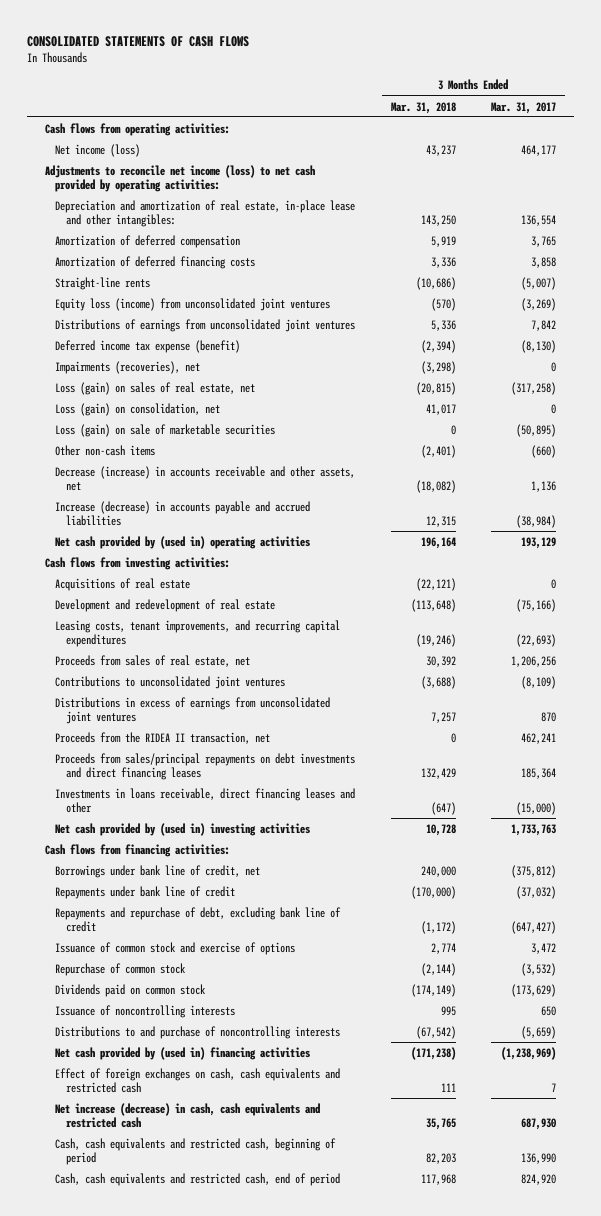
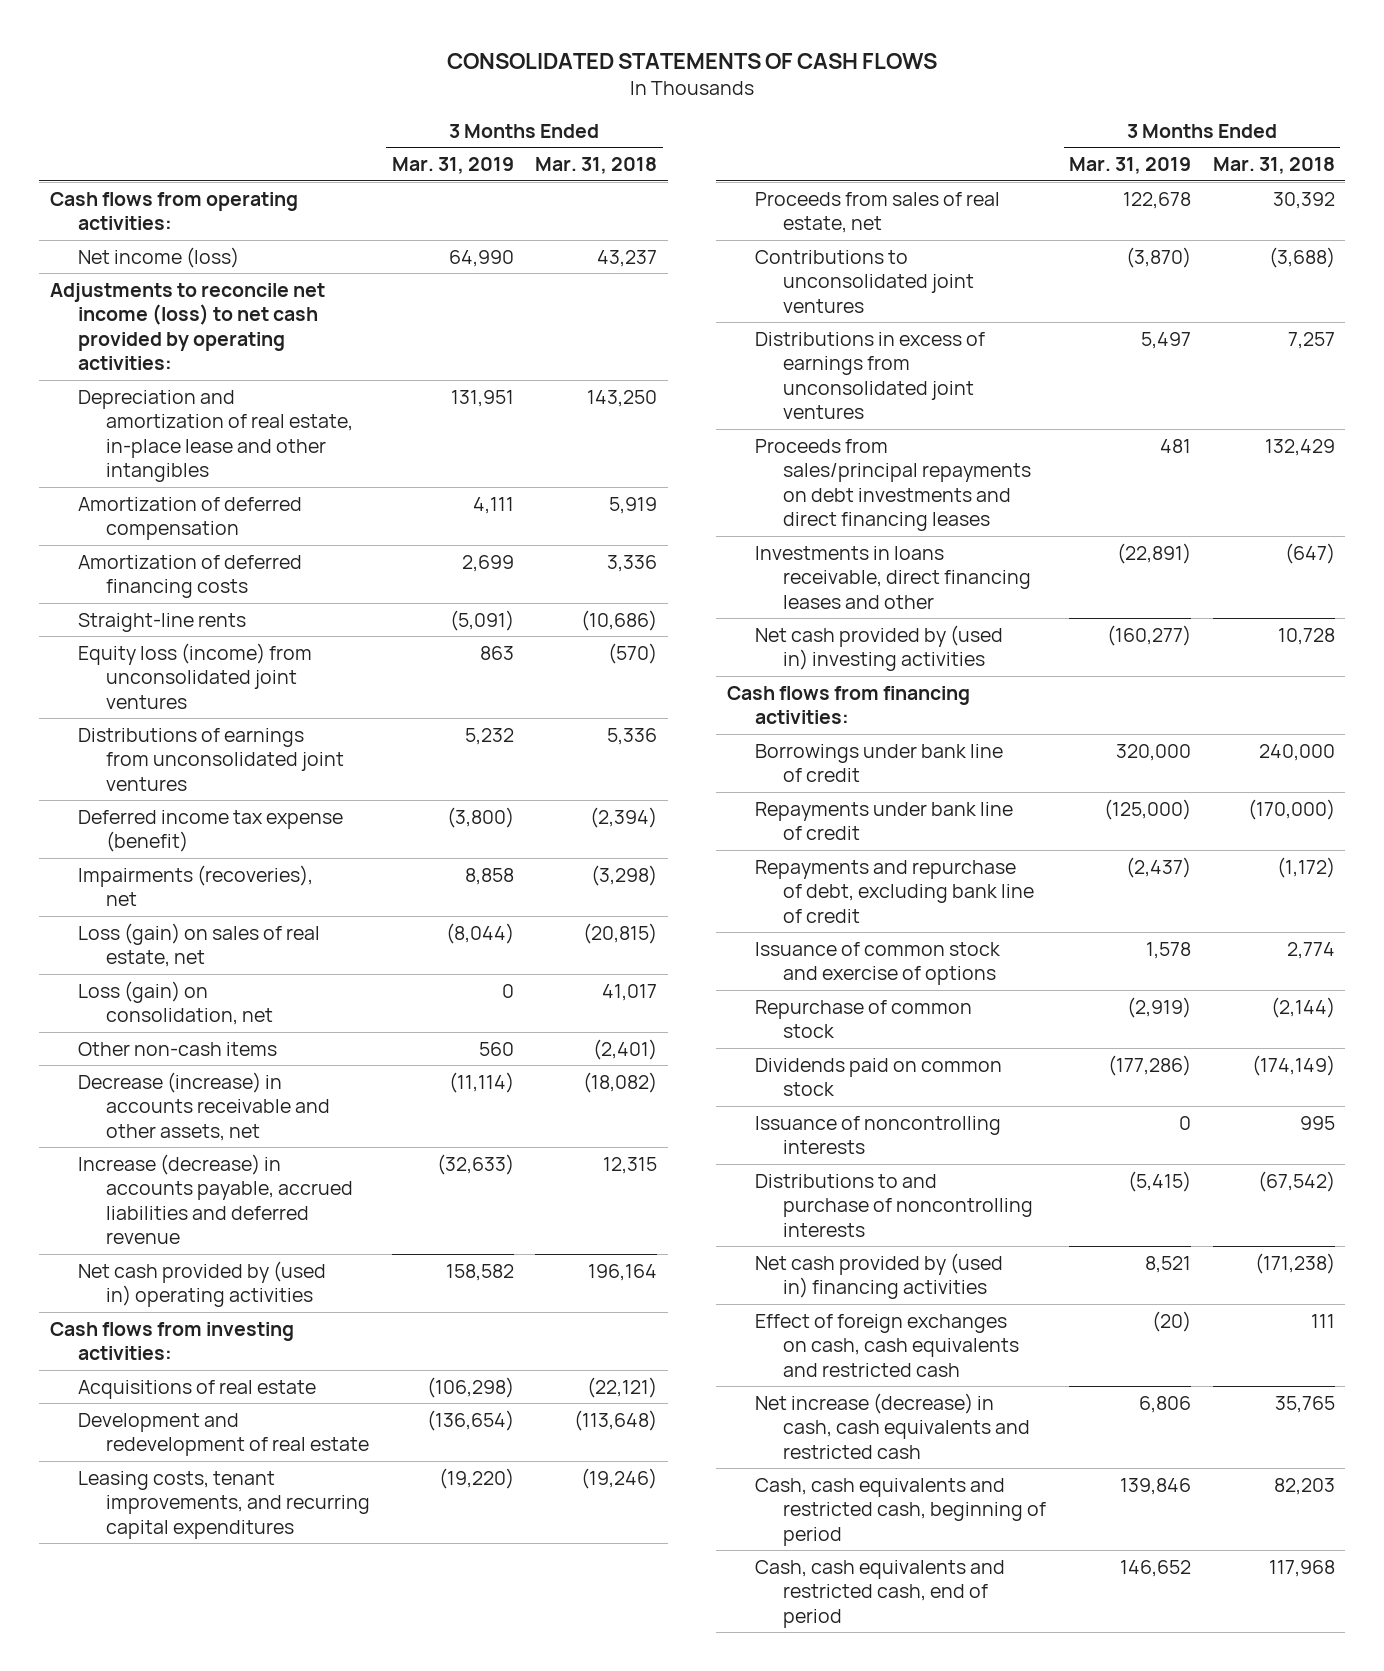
[491,101,557,114] Mar. 31, 2017 -> none
none -> [391,157,514,175] Mar. 31, 2019
[55,199,356,227] Depreciation and amortization of real estate, in-place lease and other intangibles: -> [77,389,354,483] Depreciation and amortization of real estate, in-place lease and other intangibles
[55,423,276,437] Loss (gain) on sale of marketable securities -> none
[55,500,311,526] Increase (decrease) in accounts payable and accrued liabilities -> [77,1153,354,1245] Increase (decrease) in accounts payable, accrued liabilities and deferred revenue
[55,731,271,744] Proceeds from the RIDEA II transaction, net -> none
[55,864,261,878] Borrowings under bank line of credit, net -> [755,743,1004,783] Borrowings under bank line of credit

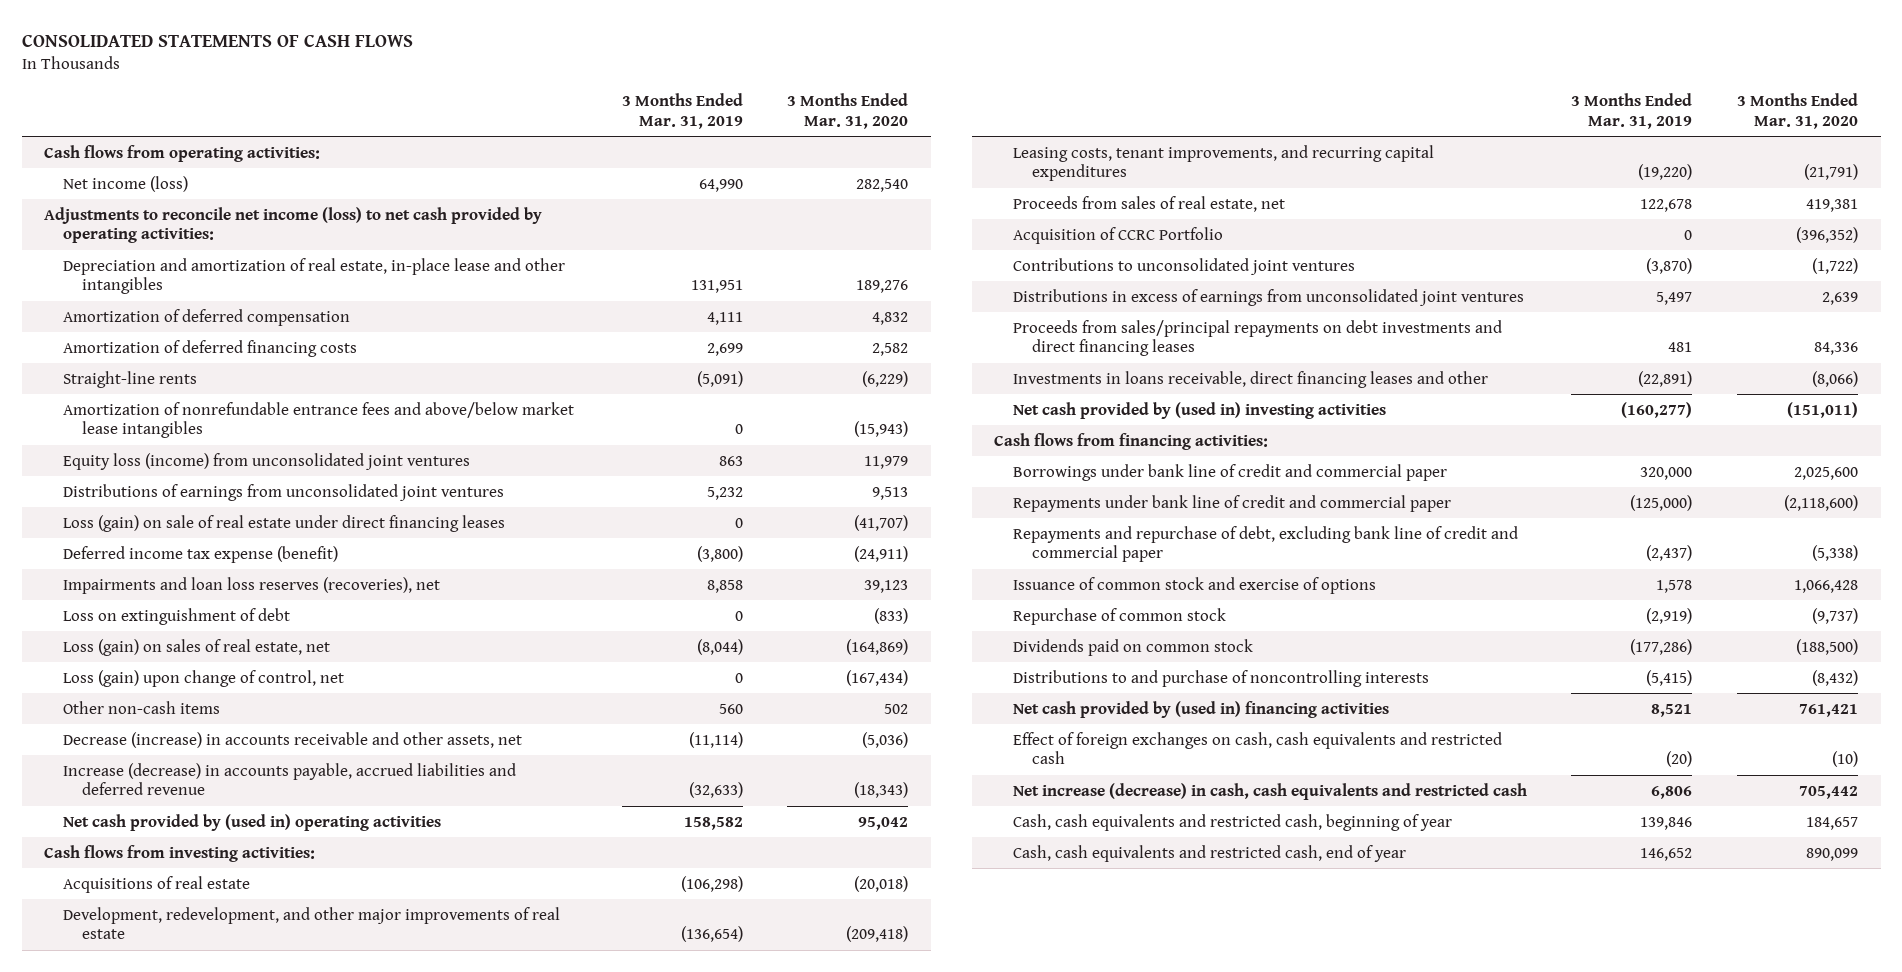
[535,157,658,175] Mar. 31, 2018 -> none
none -> [787,93,909,129] 3 Months Ended Mar. 31, 2020
none -> [62,401,574,439] Amortization of nonrefundable entrance fees and above/below market lease intangibles
none -> [62,514,505,532] Loss (gain) on sale of real estate under direct financing leases
[77,864,313,907] Impairments (recoveries), net -> [62,576,440,594] Impairments and loan loss reserves (recoveries), net
none -> [62,607,290,625] Loss on extinguishment of debt
[77,980,274,1026] Loss (gain) on consolidation, net -> none
none -> [62,669,344,687] Loss (gain) upon change of control, net
[77,1412,370,1457] Development and redevelopment of real estate -> [62,906,560,940] Development, redevelopment, and other major improvements of real estate
none -> [1012,226,1223,244] Acquisition of CCRC Portfolio
[755,743,1004,783] Borrowings under bank line of credit -> [1012,463,1447,481] Borrowings under bank line of credit and commercial paper
[755,801,1014,841] Repayments under bank line of credit -> [1012,494,1451,512] Repayments under bank line of credit and commercial paper
[755,859,1035,923] Repayments and repurchase of debt, excluding bank line of credit -> [1012,525,1518,563] Repayments and repurchase of debt, excluding bank line of credit and commercial paper
[755,1115,1002,1155] Issuance of noncontrolling interests -> none
[755,1477,1047,1546] Cash, cash equivalents and restricted cash, beginning of period -> [1012,813,1452,831] Cash, cash equivalents and restricted cash, beginning of year
[755,1559,1006,1628] Cash, cash equivalents and restricted cash, end of period -> [1012,844,1406,862] Cash, cash equivalents and restricted cash, end of year

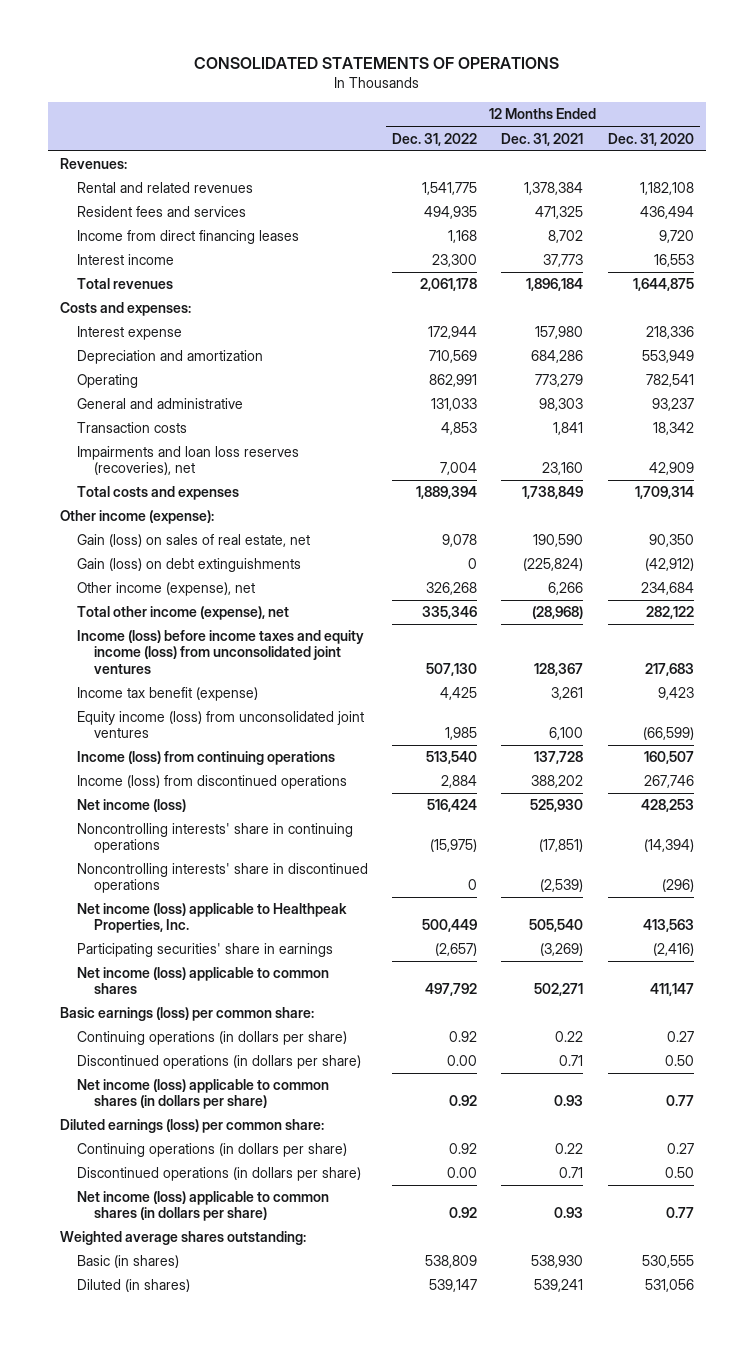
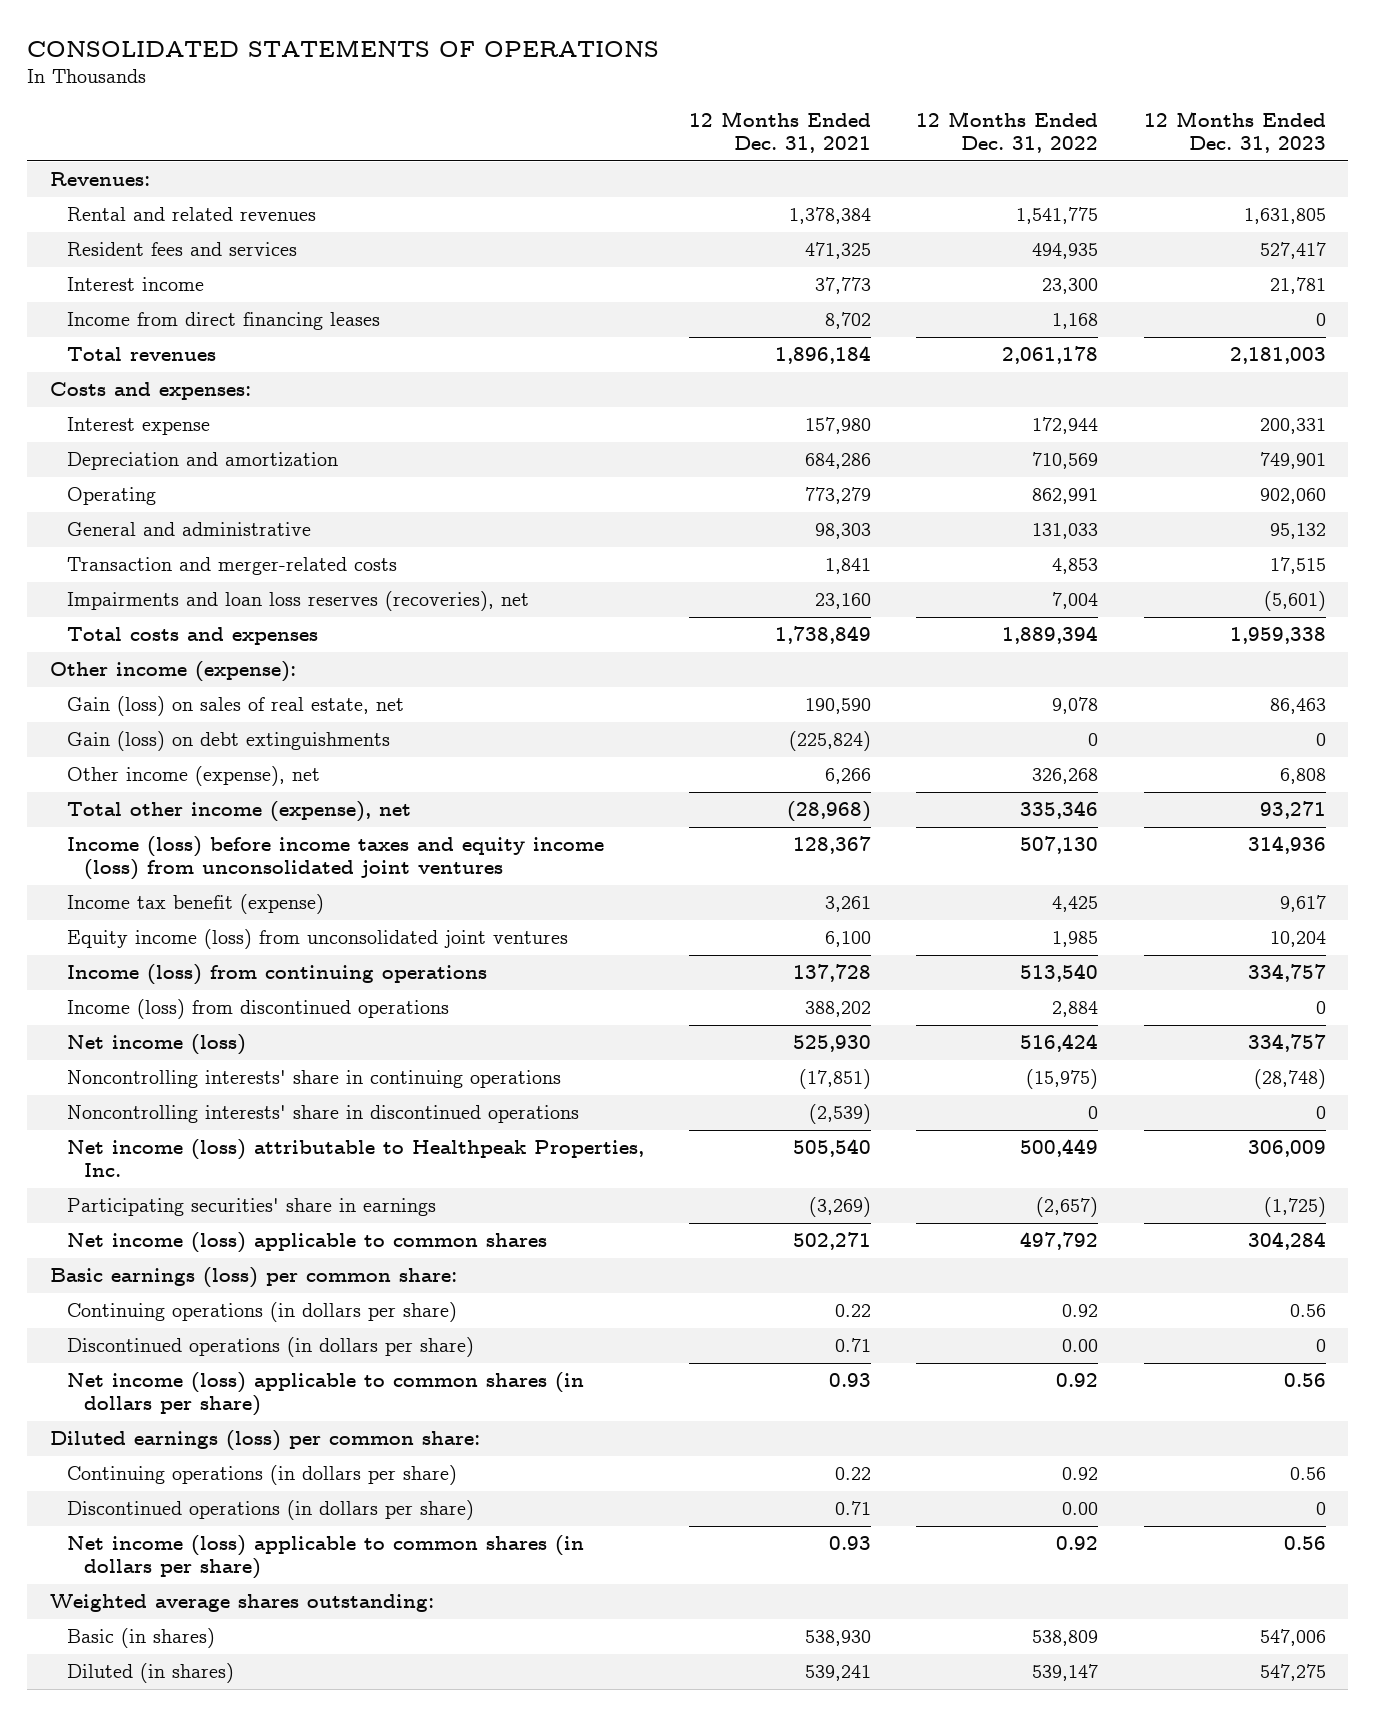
[607,132,694,146] Dec. 31, 2020 -> none
none -> [1143,110,1326,154] 12 Months Ended Dec. 31, 2023
[76,230,299,245] Income from direct financing leases -> [66,312,380,331] Income from direct financing leases
[76,422,187,434] Transaction costs -> [66,557,397,576] Transaction and merger-related costs
[76,903,347,934] Net income (loss) applicable to Healthpeak Properties, Inc. -> [66,1139,644,1178] Net income (loss) attributable to Healthpeak Properties, Inc.

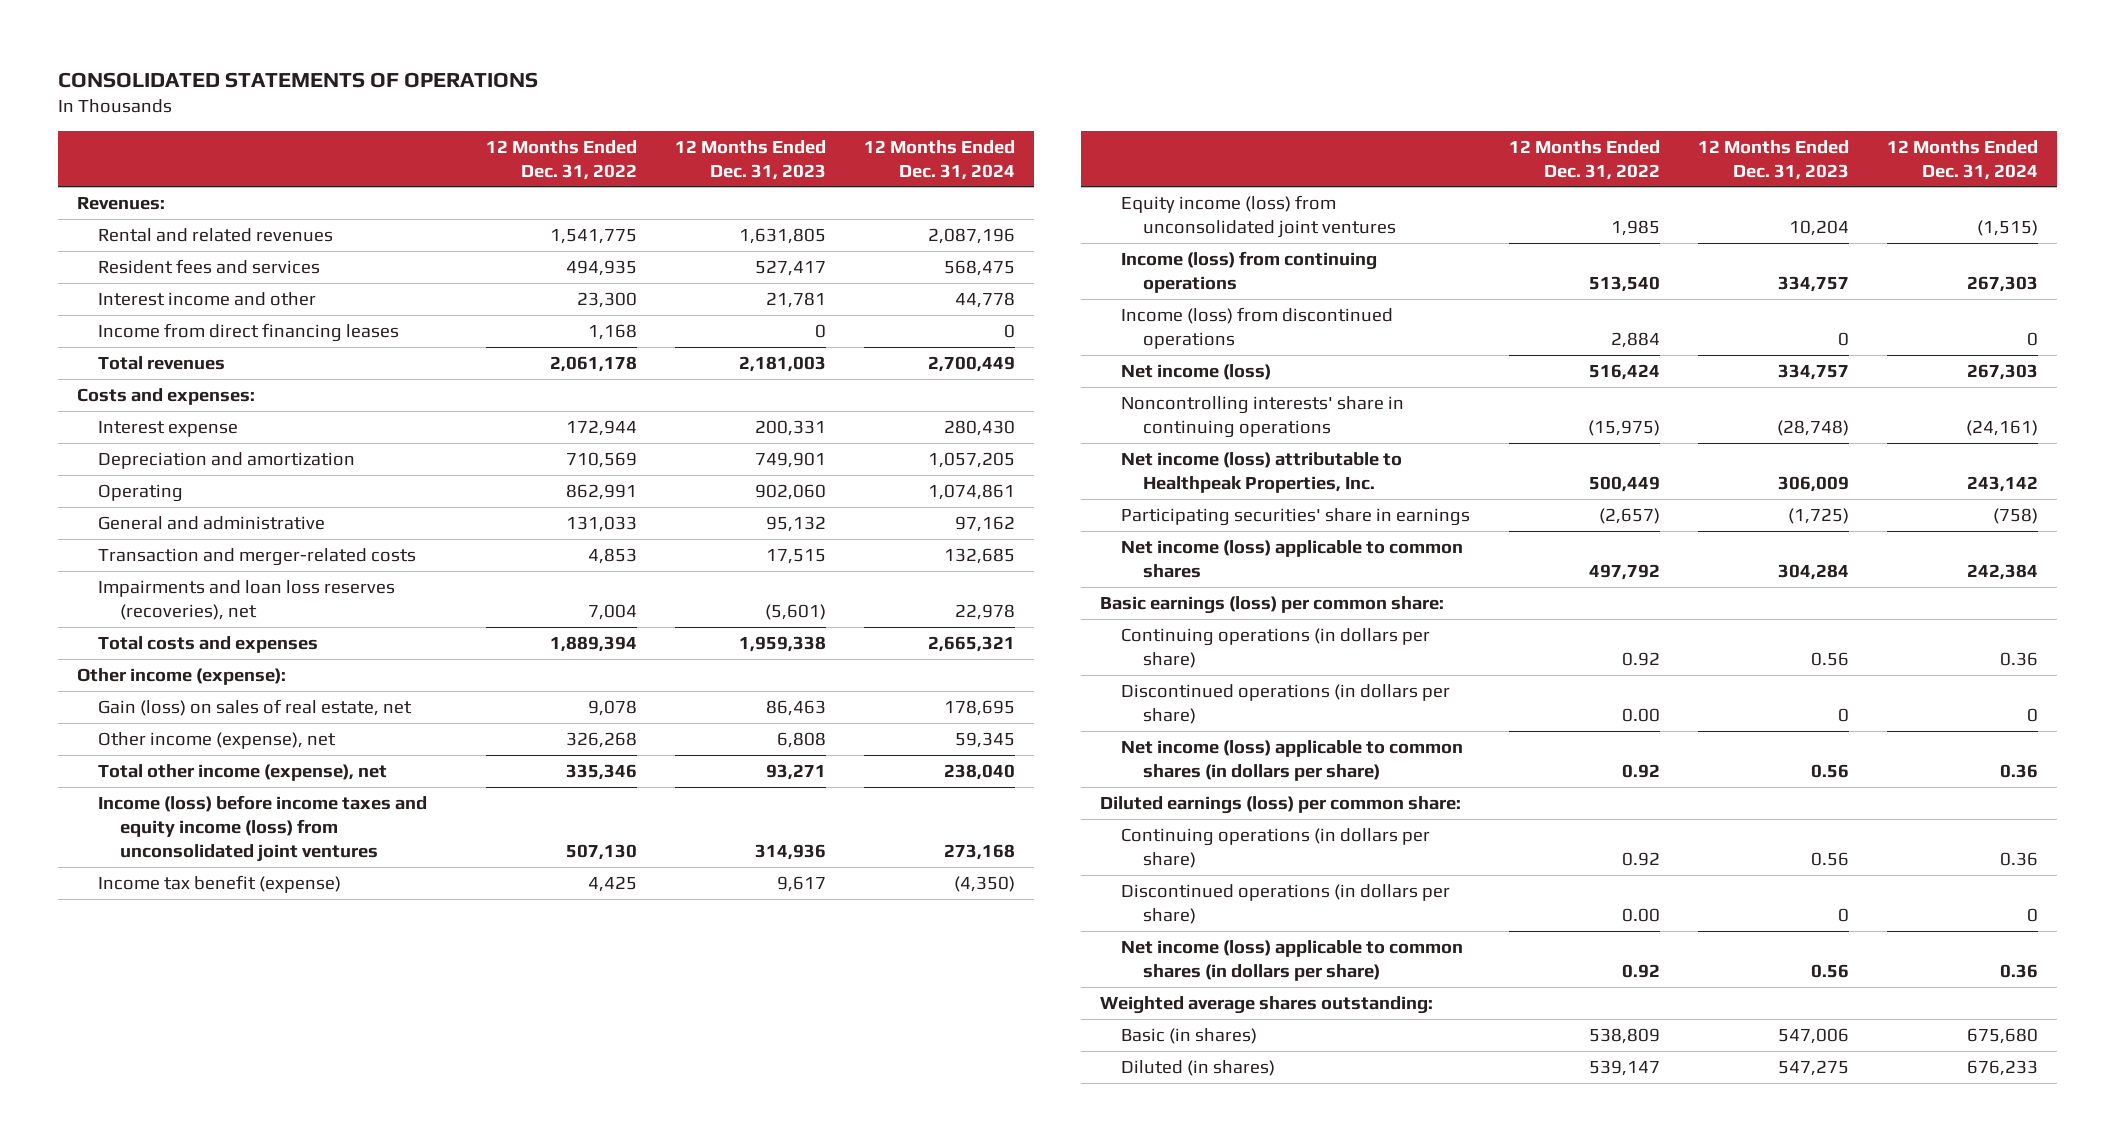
[689,110,872,154] 12 Months Ended Dec. 31, 2021 -> none
none -> [863,139,1015,180] 12 Months Ended Dec. 31, 2024
[66,277,204,292] Interest income -> [98,291,317,306] Interest income and other
[66,731,390,752] Gain (loss) on debt extinguishments -> none
[66,1105,579,1124] Noncontrolling interests' share in discontinued operations -> none

